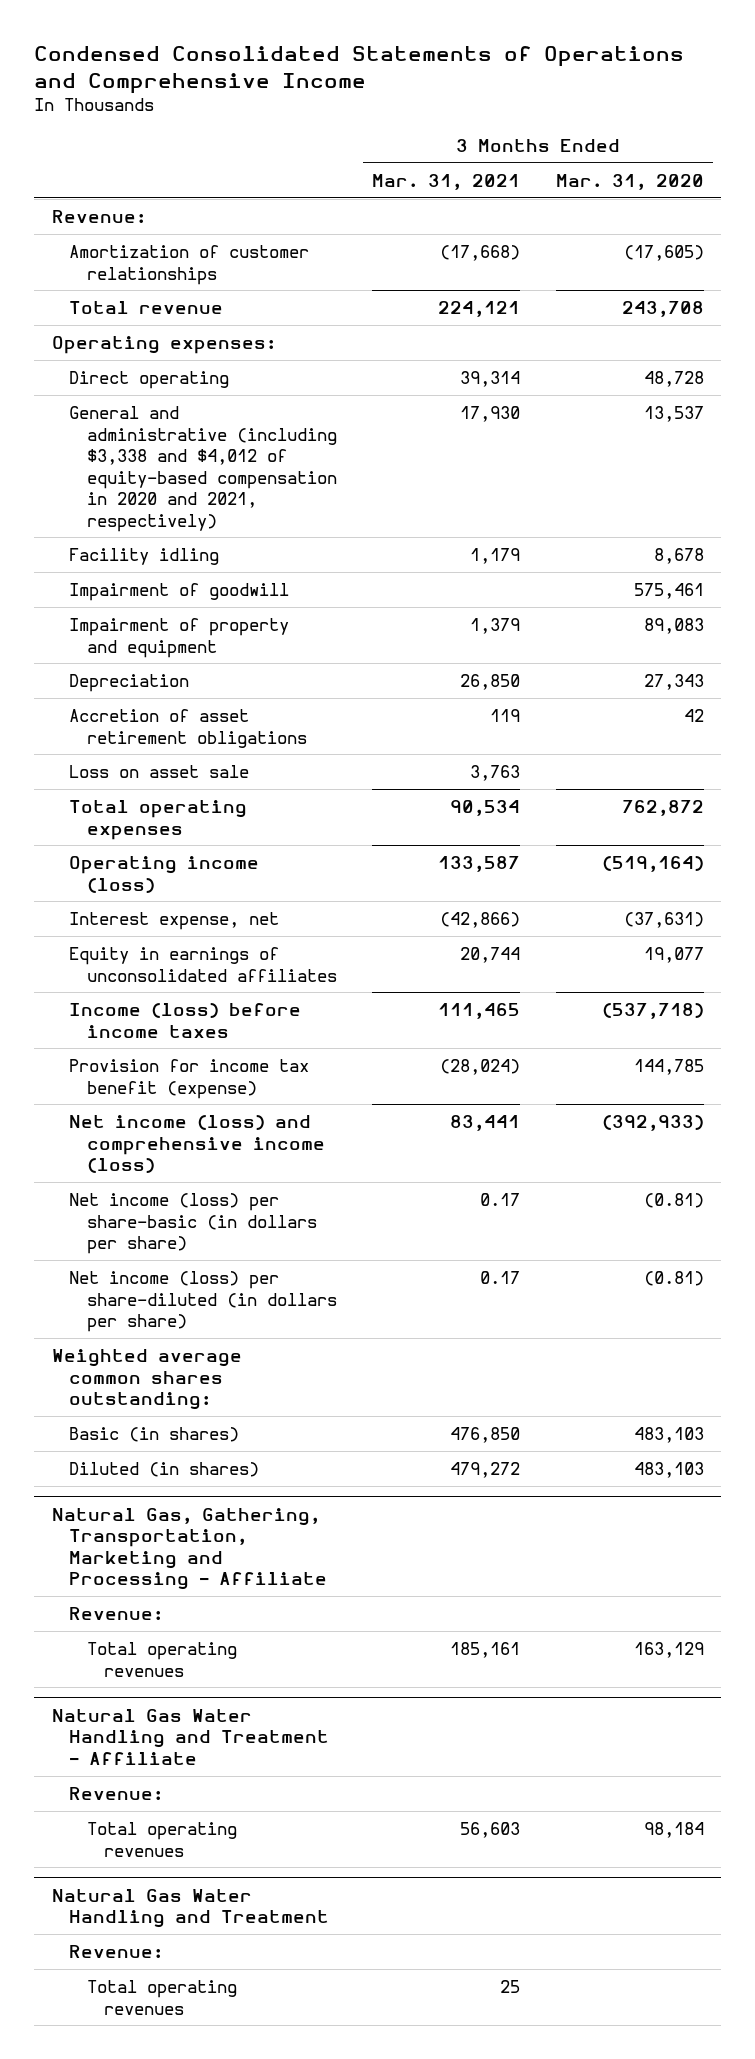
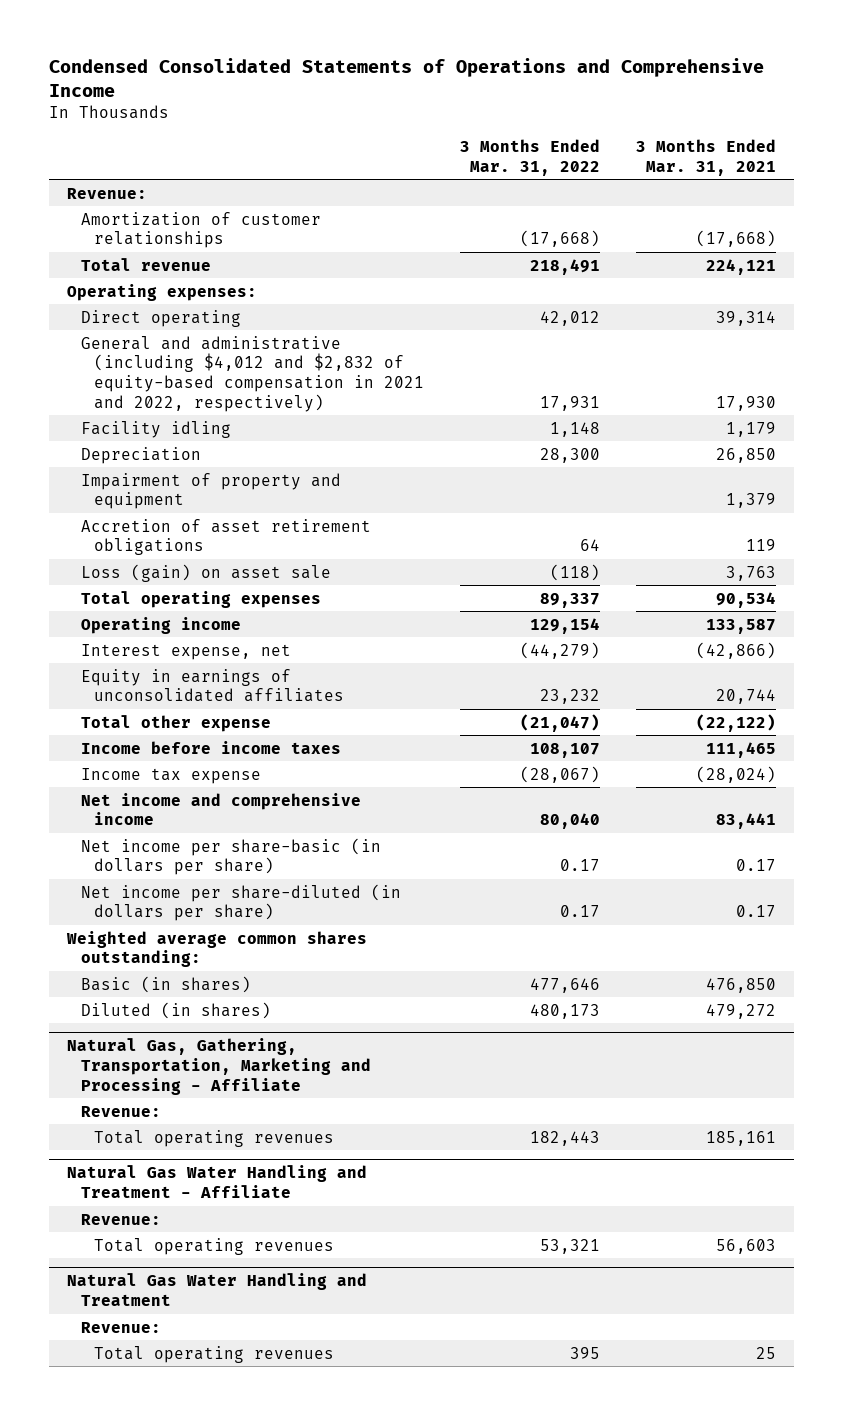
[555,173,704,190] Mar. 31, 2020 -> none
none -> [460,139,601,176] 3 Months Ended Mar. 31, 2022
[69,406,337,532] General and administrative (including $3,338 and $4,012 of equity-based compensation in 2020 and 2021, respectively) -> [80,335,425,412] General and administrative (including $4,012 and $2,832 of equity-based compensation in 2021 and 2022, respectively)
[69,583,290,602] Impairment of goodwill -> none
[69,618,290,658] Impairment of property and equipment -> [80,472,341,510] Impairment of property and equipment
[69,765,250,779] Loss on asset sale -> [80,563,331,582] Loss (gain) on asset sale
[69,856,260,893] Operating income (loss) -> [80,616,241,634] Operating income
none -> [80,714,271,732] Total other expense
[69,1003,302,1038] Income (loss) before income taxes -> [80,740,341,754] Income before income taxes
[69,1059,310,1099] Provision for income tax benefit (expense) -> [80,767,261,784] Income tax expense
[69,1115,325,1174] Net income (loss) and comprehensive income (loss) -> [80,792,361,826] Net income and comprehensive income
[69,1193,317,1255] Net income (loss) per share-basic (in dollars per share) -> [80,837,381,876] Net income per share-basic (in dollars per share)
[69,1271,337,1333] Net income (loss) per share-diluted (in dollars per share) -> [80,883,401,922] Net income per share-diluted (in dollars per share)

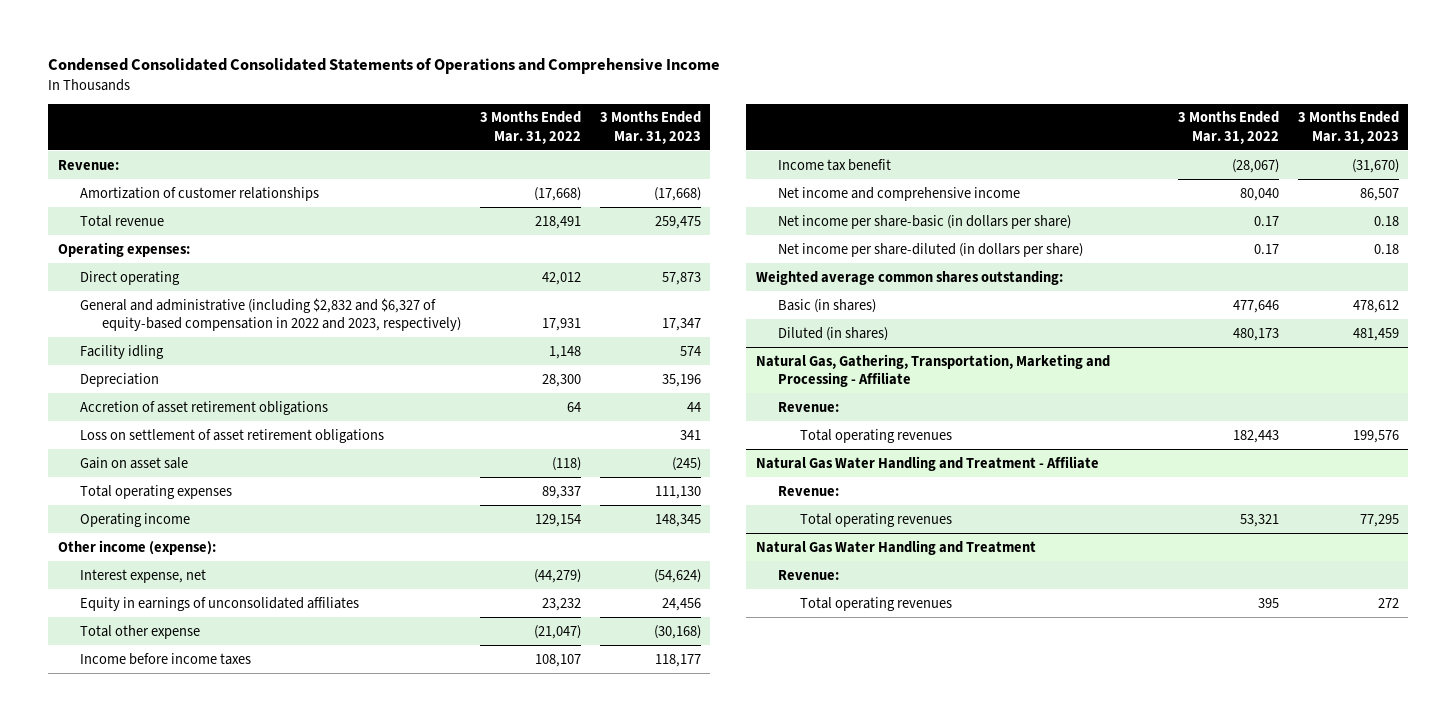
[48,57,764,98] Condensed Consolidated Statements of Operations and Comprehensive Income -> [48,58,721,75] Condensed Consolidated Consolidated Statements of Operations and Comprehensive Income
[636,139,777,176] 3 Months Ended Mar. 31, 2021 -> none
none -> [599,111,701,144] 3 Months Ended Mar. 31, 2023
[80,335,425,412] General and administrative (including $4,012 and $2,832 of equity-based compensation in 2021 and 2022, respectively) -> [79,297,461,331] General and administrative (including $2,832 and $6,327 of equity-based compensation in 2022 and 2023, respectively)
[80,472,341,510] Impairment of property and equipment -> none
none -> [79,428,384,443] Loss on settlement of asset retirement obligations
[80,563,331,582] Loss (gain) on asset sale -> [79,456,188,469] Gain on asset sale
none -> [57,539,216,555] Other income (expense):
[80,767,261,784] Income tax expense -> [777,158,891,171] Income tax benefit

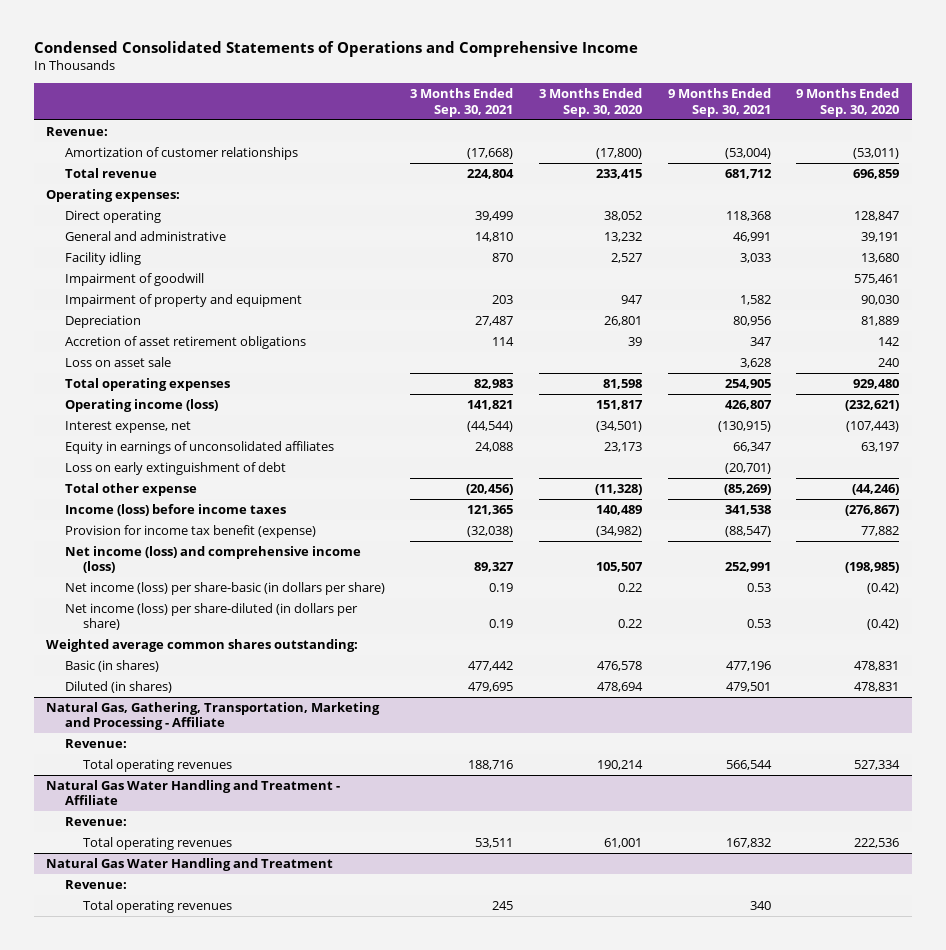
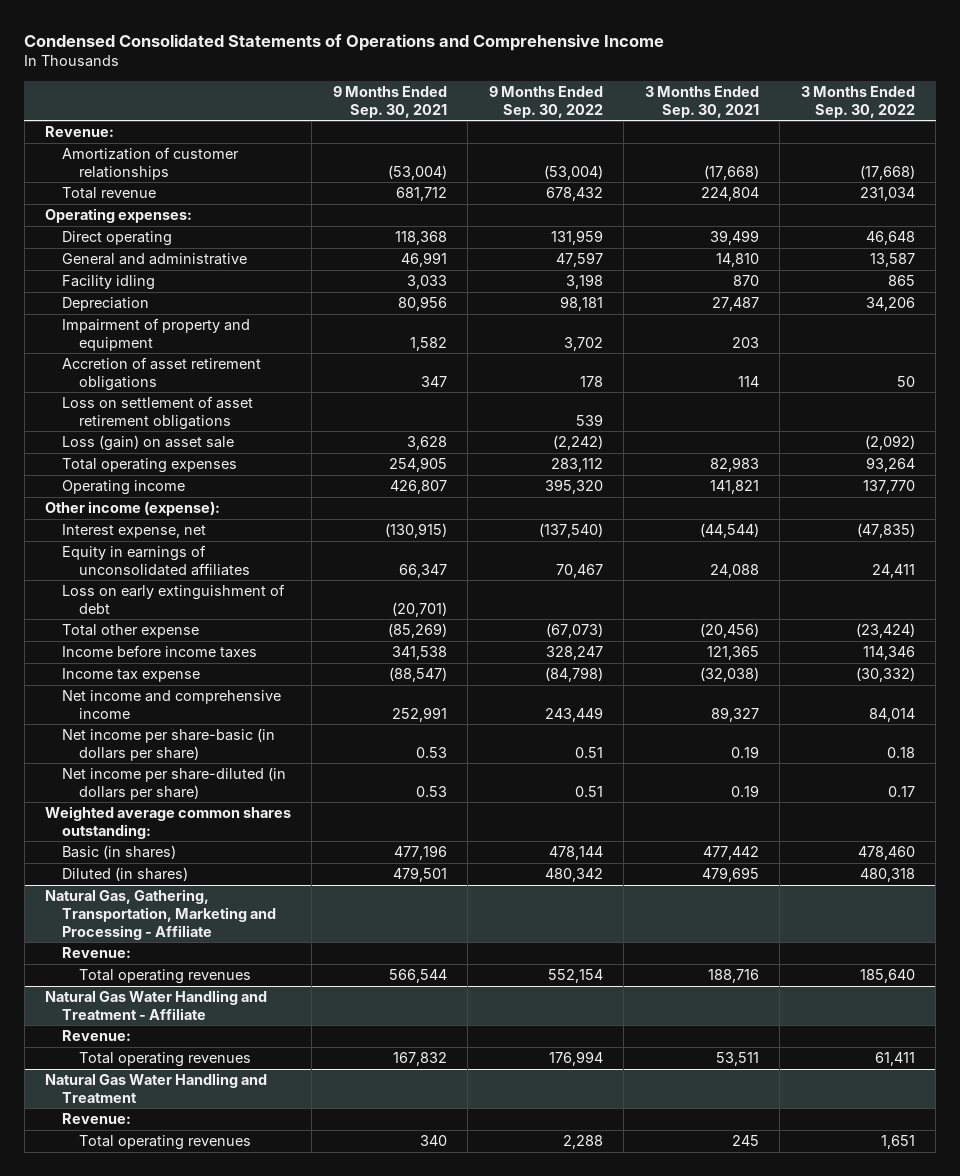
[538,88,642,117] 3 Months Ended Sep. 30, 2020 -> none
[796,88,900,117] 9 Months Ended Sep. 30, 2020 -> none
none -> [488,85,603,118] 9 Months Ended Sep. 30, 2022
none -> [800,85,915,118] 3 Months Ended Sep. 30, 2022
[64,273,204,287] Impairment of goodwill -> none
[64,294,302,308] Impairment of property and equipment -> [61,318,250,352] Impairment of property and equipment
none -> [61,396,253,431] Loss on settlement of asset retirement obligations
[64,357,171,368] Loss on asset sale -> [61,435,234,452] Loss (gain) on asset sale
[64,399,218,413] Operating income (loss) -> [61,480,185,496] Operating income
none -> [45,501,221,517] Other income (expense):
[64,504,286,517] Income (loss) before income taxes -> [61,645,257,659] Income before income taxes
[64,525,316,539] Provision for income tax benefit (expense) -> [61,668,200,683] Income tax expense
[64,546,361,574] Net income (loss) and comprehensive income (loss) -> [61,690,281,720] Net income and comprehensive income
[64,582,385,596] Net income (loss) per share-basic (in dollars per share) -> [61,728,275,762] Net income per share-basic (in dollars per share)
[64,603,358,631] Net income (loss) per share-diluted (in dollars per share) -> [61,767,286,801] Net income per share-diluted (in dollars per share)

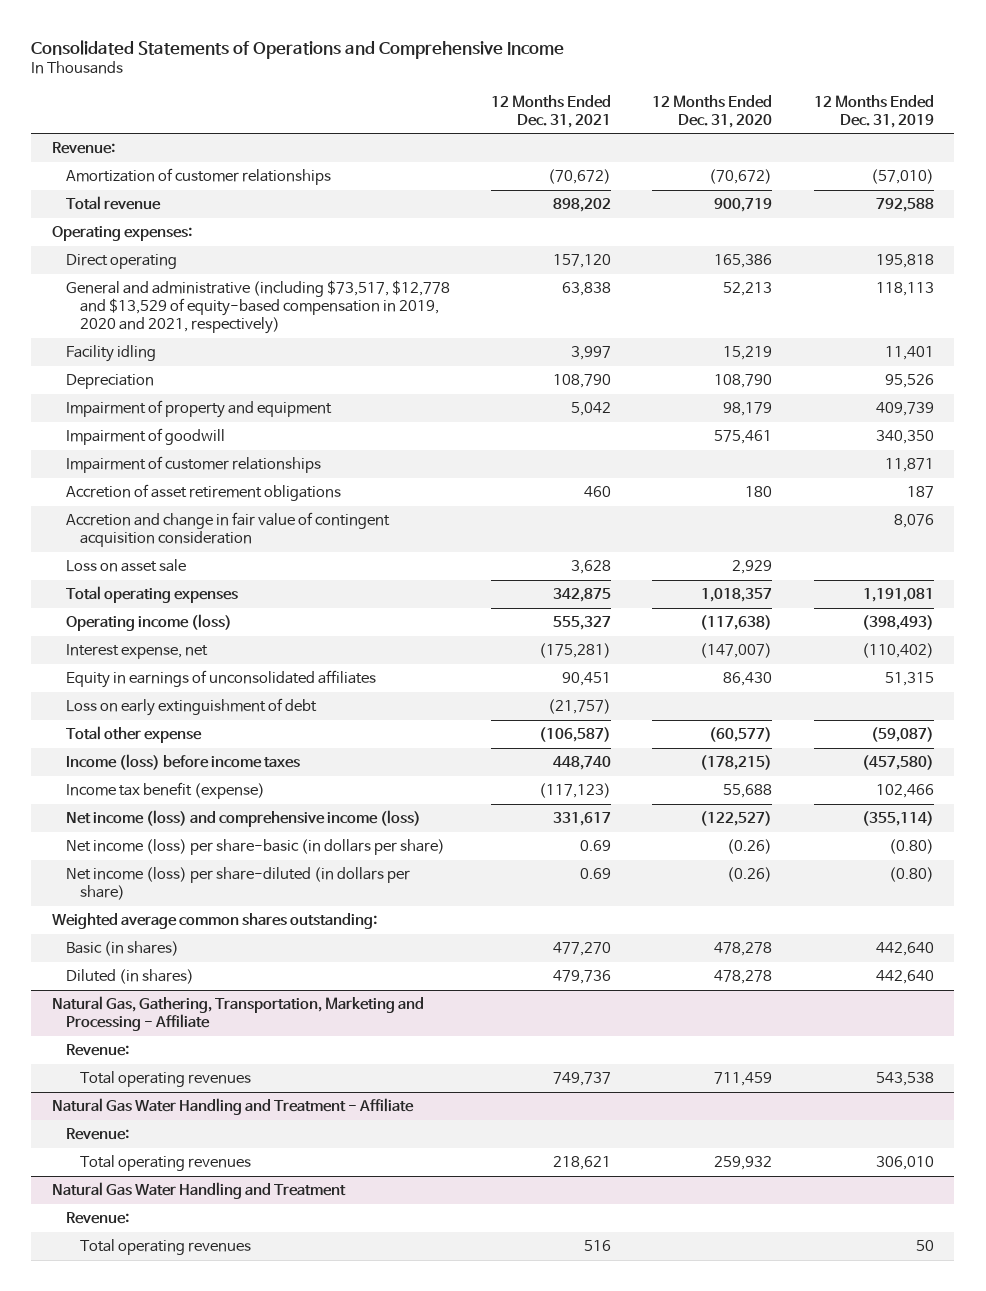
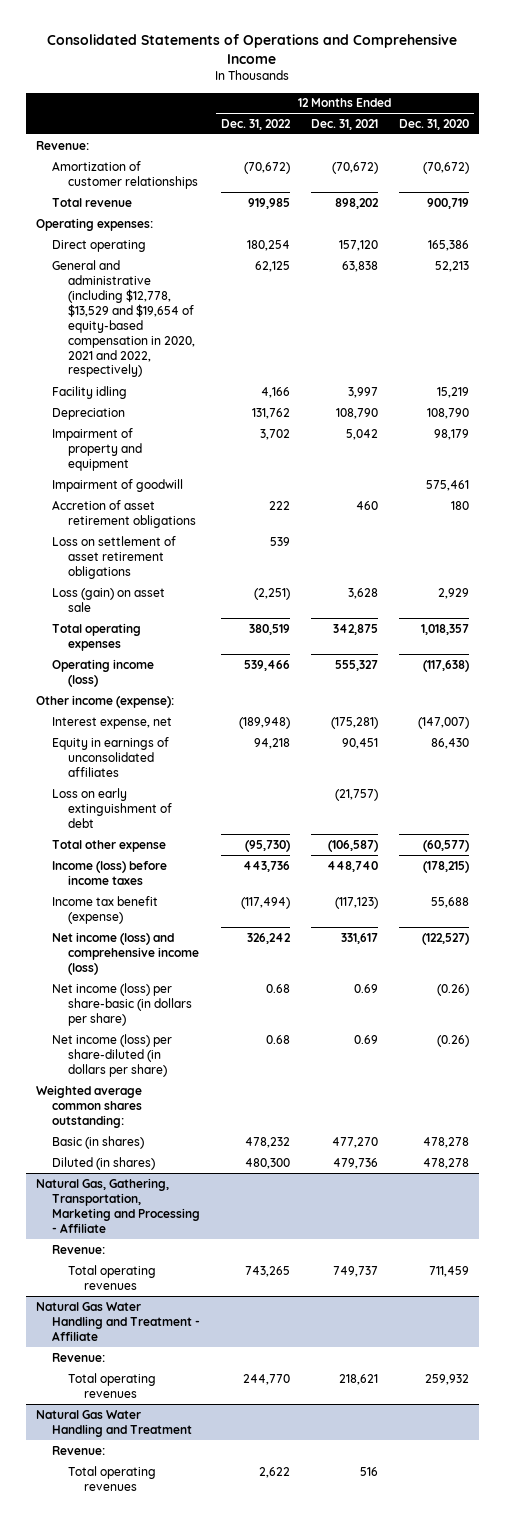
[813,94,934,128] 12 Months Ended Dec. 31, 2019 -> none
none -> [221,118,292,130] Dec. 31, 2022
[66,280,451,335] General and administrative (including $73,517, $12,778 and $13,529 of equity-based compensation in 2019, 2020 and 2021, respectively) -> [52,259,196,378] General and administrative (including $12,778, $13,529 and $19,654 of equity-based compensation in 2020, 2021 and 2022, respectively)
[66,456,322,474] Impairment of customer relationships -> none
[66,512,391,548] Accretion and change in fair value of contingent acquisition consideration -> none
none -> [52,535,177,579] Loss on settlement of asset retirement obligations
[66,559,187,573] Loss on asset sale -> [52,587,166,612] Loss (gain) on asset sale
none -> [36,694,175,708] Other income (expense):

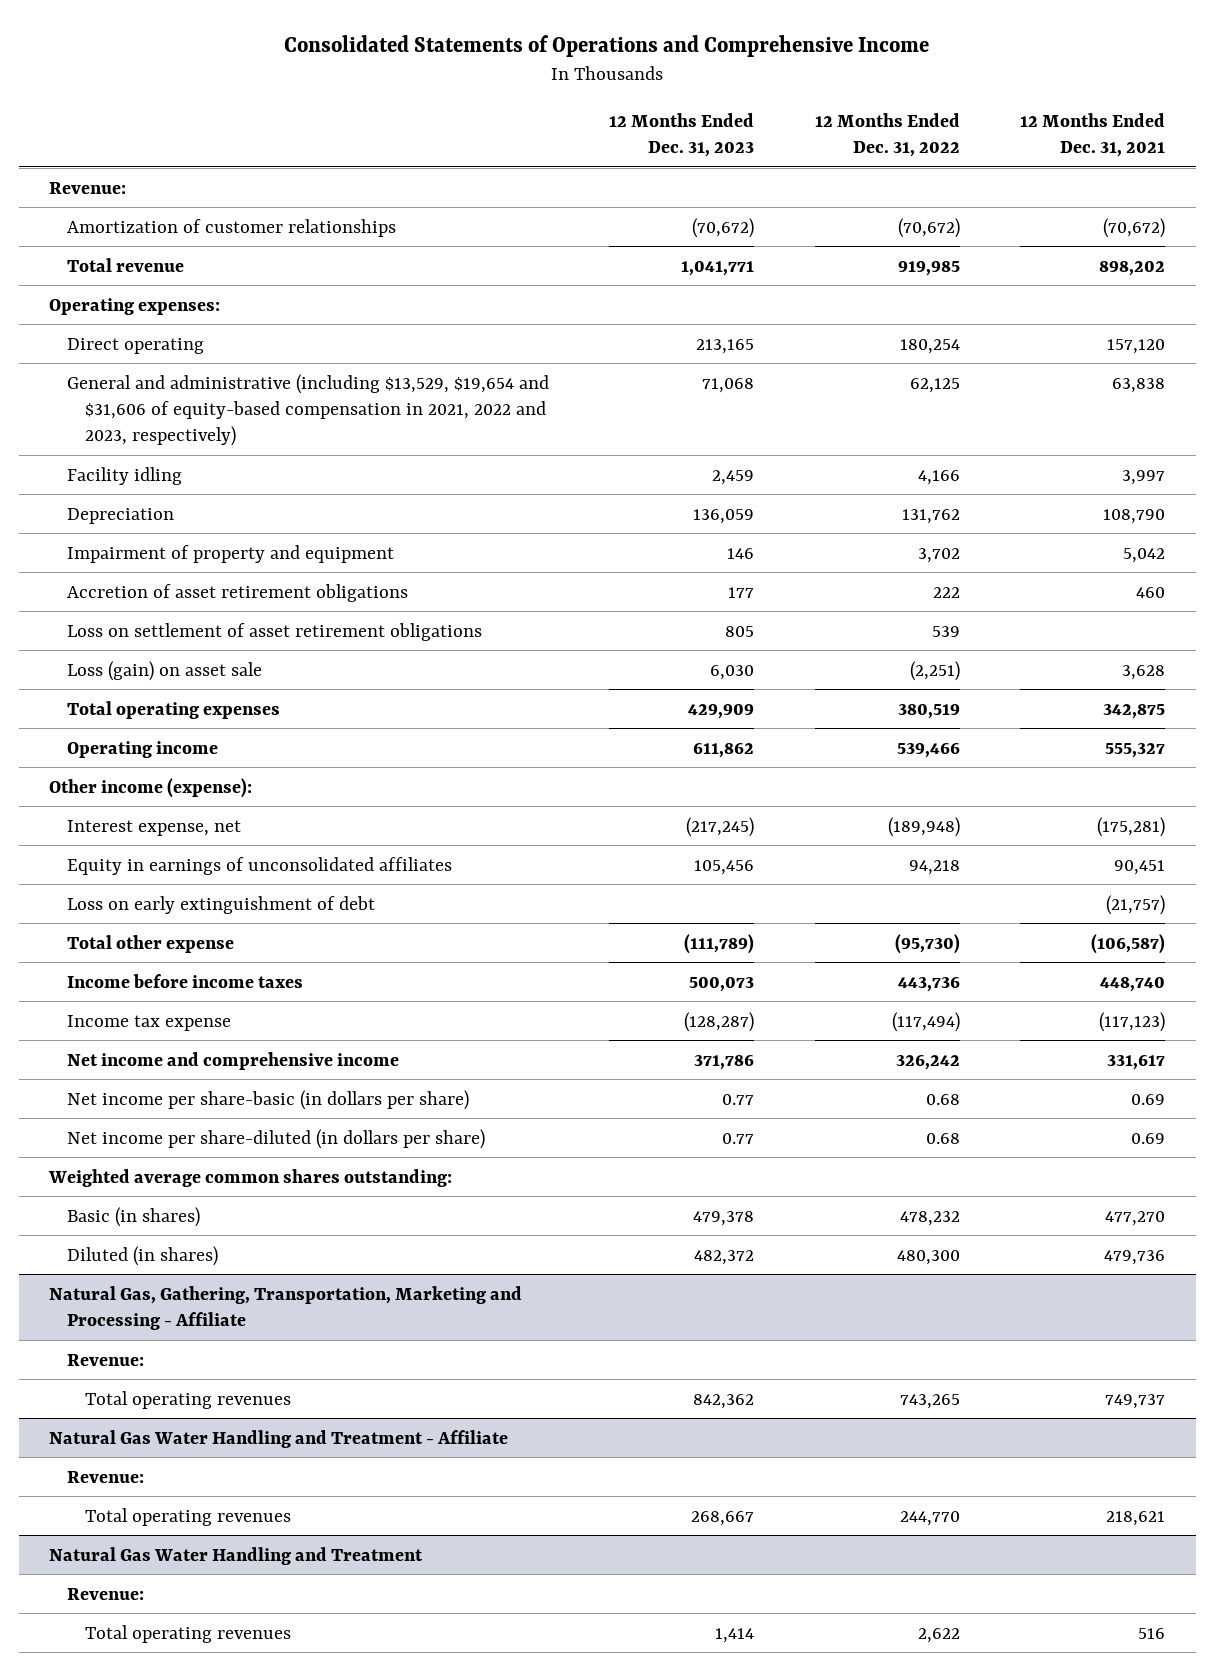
[398,118,469,130] Dec. 31, 2020 -> none
none -> [609,112,755,157] 12 Months Ended Dec. 31, 2023
[52,259,196,378] General and administrative (including $12,778, $13,529 and $19,654 of equity-based compensation in 2020, 2021 and 2022, respectively) -> [66,373,549,447] General and administrative (including $13,529, $19,654 and $31,606 of equity-based compensation in 2021, 2022 and 2023, respectively)
[52,478,184,492] Impairment of goodwill -> none
[52,658,155,687] Operating income (loss) -> [66,740,218,758] Operating income
[52,860,168,885] Income (loss) before income taxes -> [66,973,303,988] Income before income taxes
[52,895,159,924] Income tax benefit (expense) -> [66,1014,231,1031] Income tax expense
[52,931,200,975] Net income (loss) and comprehensive income (loss) -> [66,1051,399,1070] Net income and comprehensive income
[52,982,193,1026] Net income (loss) per share-basic (in dollars per share) -> [66,1089,469,1110] Net income per share-basic (in dollars per share)
[52,1033,173,1077] Net income (loss) per share-diluted (in dollars per share) -> [66,1128,485,1149] Net income per share-diluted (in dollars per share)

